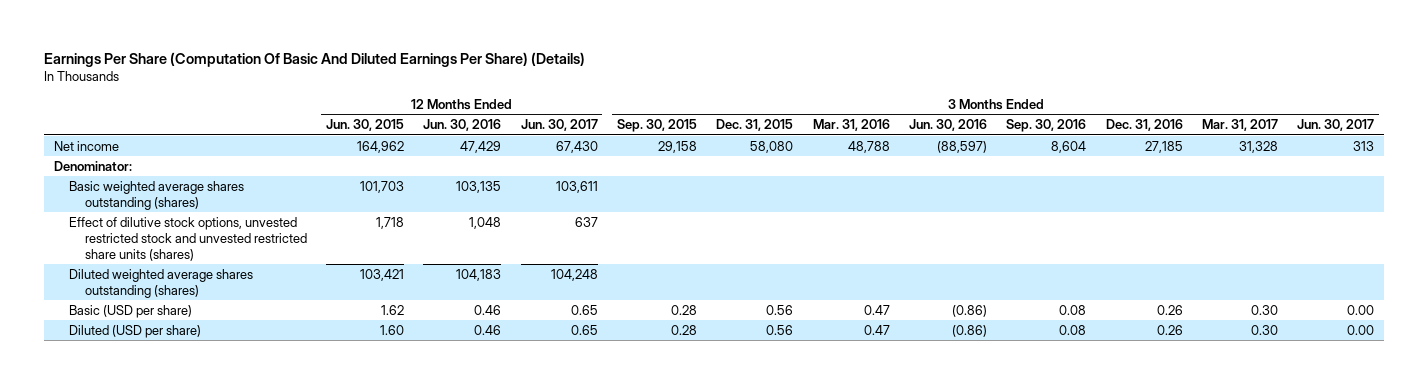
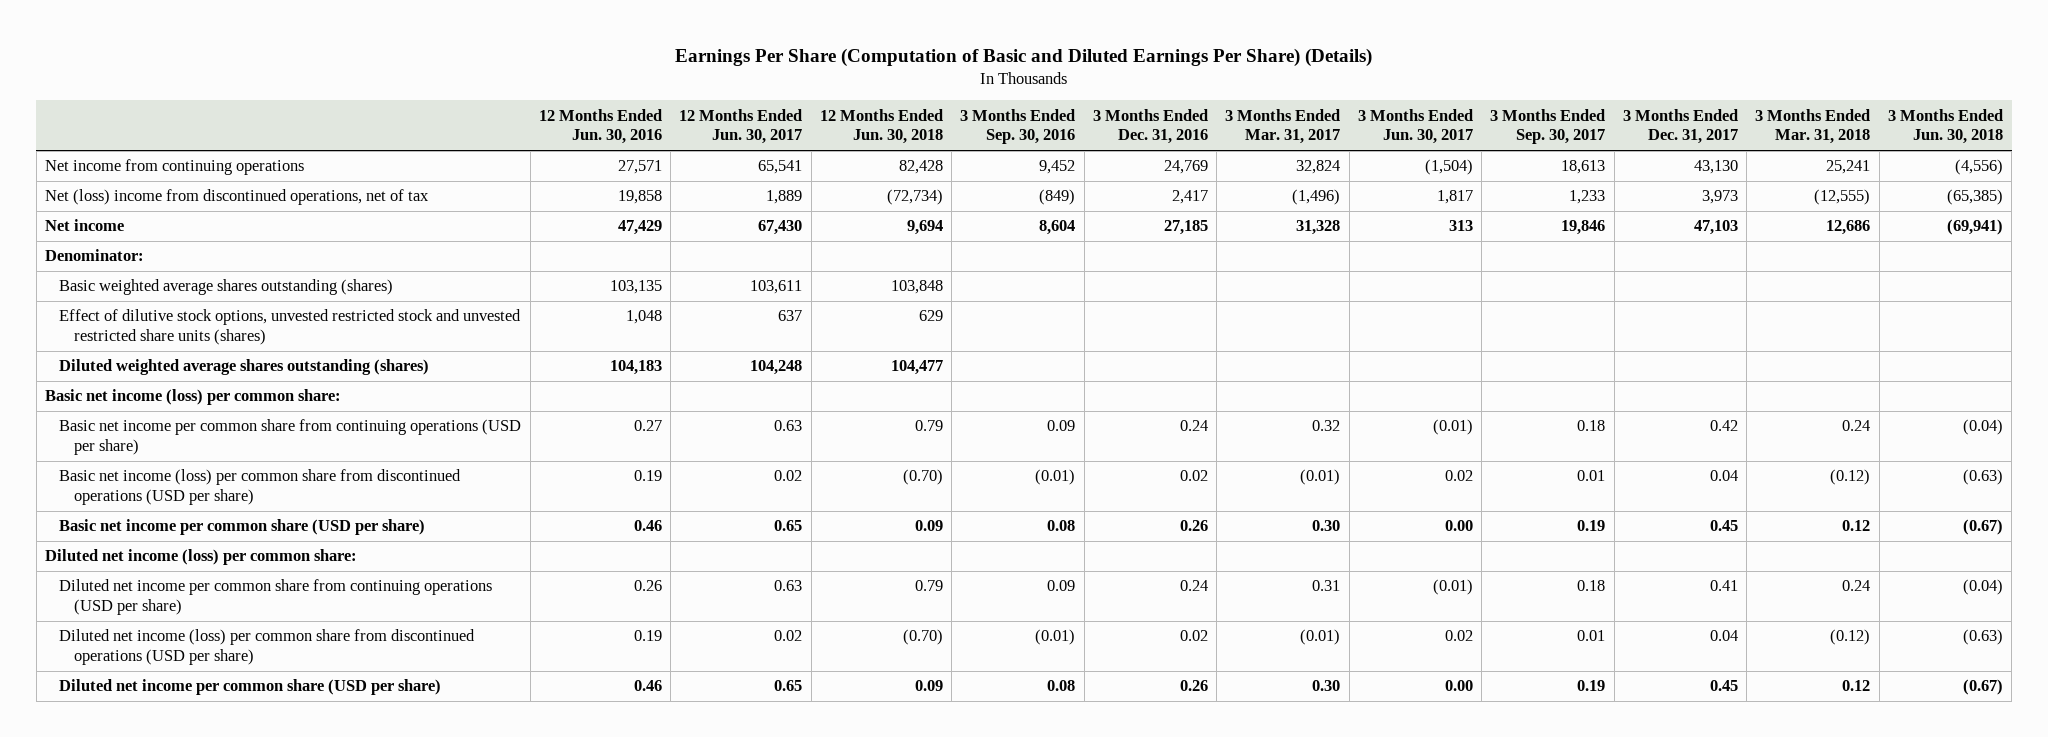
[44,52,586,68] Earnings Per Share (Computation Of Basic And Diluted Earnings Per Share) (Details) -> [675,47,1373,67] Earnings Per Share (Computation of Basic and Diluted Earnings Per Share) (Details)
[326,119,405,132] Jun. 30, 2015 -> none
[616,119,697,133] Sep. 30, 2015 -> none
[716,119,794,132] Dec. 31, 2015 -> none
[812,119,890,132] Mar. 31, 2016 -> none
[908,119,987,132] Jun. 30, 2016 -> none
none -> [819,108,943,145] 12 Months Ended Jun. 30, 2018
none -> [1490,108,1606,145] 3 Months Ended Sep. 30, 2017
none -> [1622,108,1738,145] 3 Months Ended Dec. 31, 2017
none -> [1755,108,1871,145] 3 Months Ended Mar. 31, 2018
none -> [1887,108,2003,145] 3 Months Ended Jun. 30, 2018
none -> [45,159,305,176] Net income from continuing operations
none -> [45,189,430,206] Net (loss) income from discontinued operations, net of tax
none -> [45,389,342,406] Basic net income (loss) per common share:
none -> [59,419,522,455] Basic net income per common share from continuing operations (USD per share)
none -> [59,469,462,505] Basic net income (loss) per common share from discontinued operations (USD per share)
[69,304,193,318] Basic (USD per share) -> [59,519,426,536] Basic net income per common share (USD per share)
none -> [45,549,358,566] Diluted net income (loss) per common share:
none -> [59,579,493,615] Diluted net income per common share from continuing operations (USD per share)
none -> [59,629,476,665] Diluted net income (loss) per common share from discontinued operations (USD per share)
[69,324,202,338] Diluted (USD per share) -> [59,679,442,696] Diluted net income per common share (USD per share)

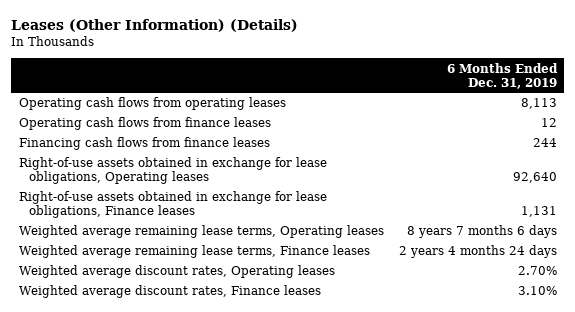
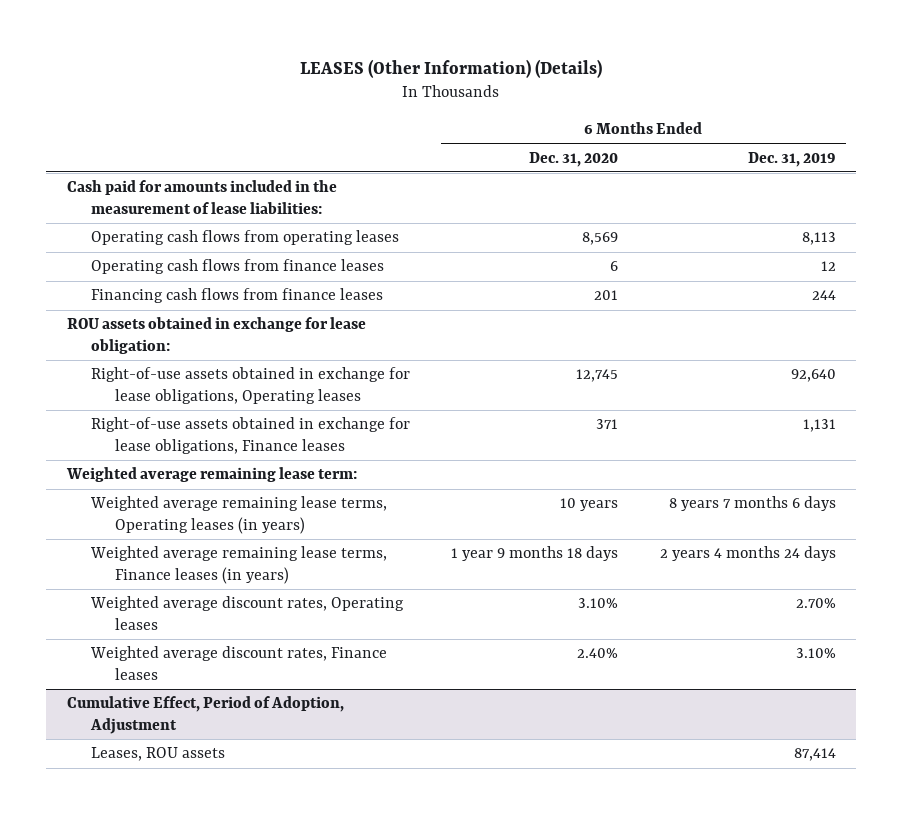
[11,19,299,33] Leases (Other Information) (Details) -> [300,58,603,78] LEASES (Other Information) (Details)
none -> [529,151,619,167] Dec. 31, 2020
none -> [67,180,338,214] Cash paid for amounts included in the measurement of lease liabilities:
none -> [67,317,367,354] ROU assets obtained in exchange for lease obligation:
none -> [66,467,358,483] Weighted average remaining lease term:
[18,225,384,239] Weighted average remaining lease terms, Operating leases -> [90,496,388,534] Weighted average remaining lease terms, Operating leases (in years)
[18,245,370,259] Weighted average remaining lease terms, Finance leases -> [90,546,388,584] Weighted average remaining lease terms, Finance leases (in years)
none -> [67,696,345,734] Cumulative Effect, Period of Adoption, Adjustment
none -> [91,747,226,762] Leases, ROU assets

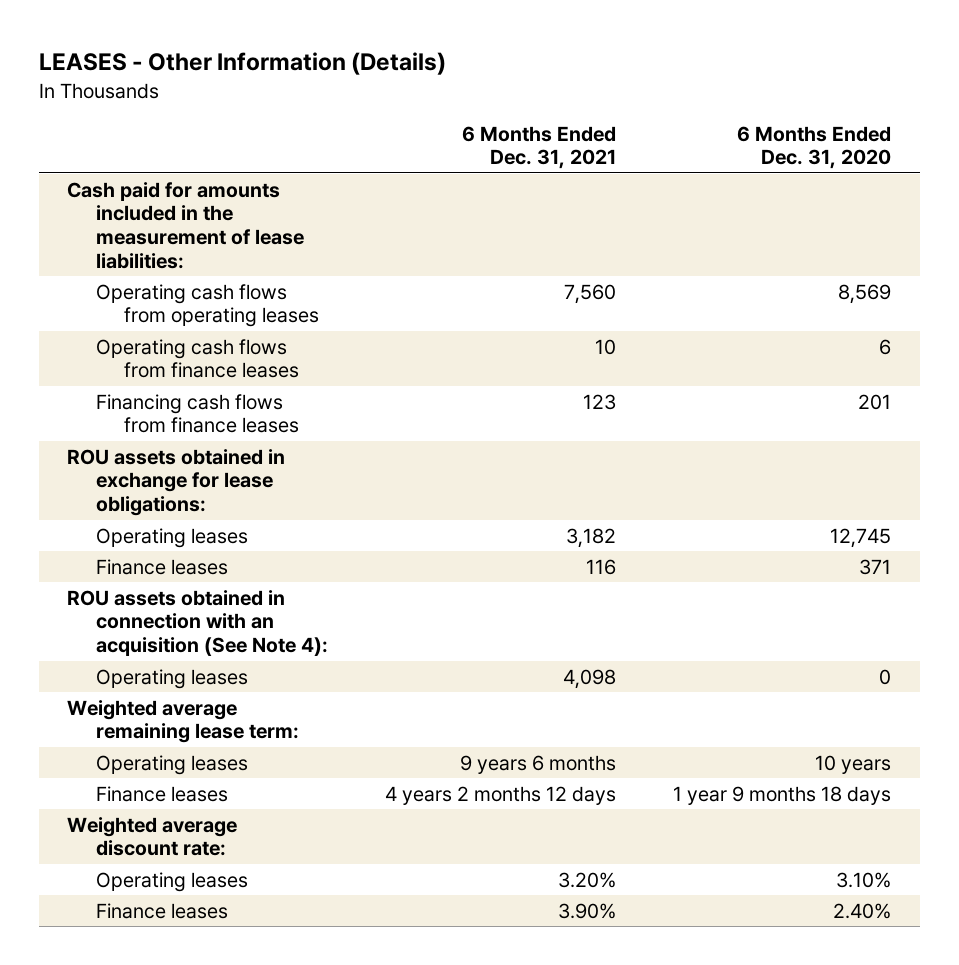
[300,58,603,78] LEASES (Other Information) (Details) -> [38,52,446,76] LEASES - Other Information (Details)
[747,151,836,167] Dec. 31, 2019 -> none
none -> [461,125,616,170] 6 Months Ended Dec. 31, 2021
[67,317,367,354] ROU assets obtained in exchange for lease obligation: -> [67,448,286,517] ROU assets obtained in exchange for lease obligations:
[91,367,411,404] Right-of-use assets obtained in exchange for lease obligations, Operating leases -> [95,527,248,548] Operating leases
[91,417,411,454] Right-of-use assets obtained in exchange for lease obligations, Finance leases -> [95,558,228,575] Finance leases
none -> [67,589,328,657] ROU assets obtained in connection with an acquisition (See Note 4):
none -> [95,668,248,689] Operating leases
[67,696,345,734] Cumulative Effect, Period of Adoption, Adjustment -> none
[91,747,226,762] Leases, ROU assets -> none
[90,496,388,534] Weighted average remaining lease terms, Operating leases (in years) -> [95,754,248,775] Operating leases
[90,546,388,584] Weighted average remaining lease terms, Finance leases (in years) -> [95,785,228,802] Finance leases
none -> [67,816,238,857] Weighted average discount rate:
[90,596,405,630] Weighted average discount rates, Operating leases -> [95,871,248,892] Operating leases
[90,646,388,680] Weighted average discount rates, Finance leases -> [95,902,228,919] Finance leases

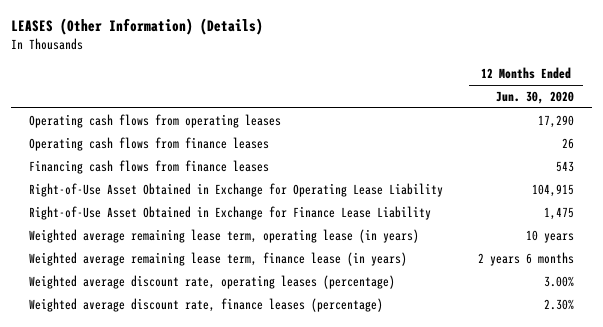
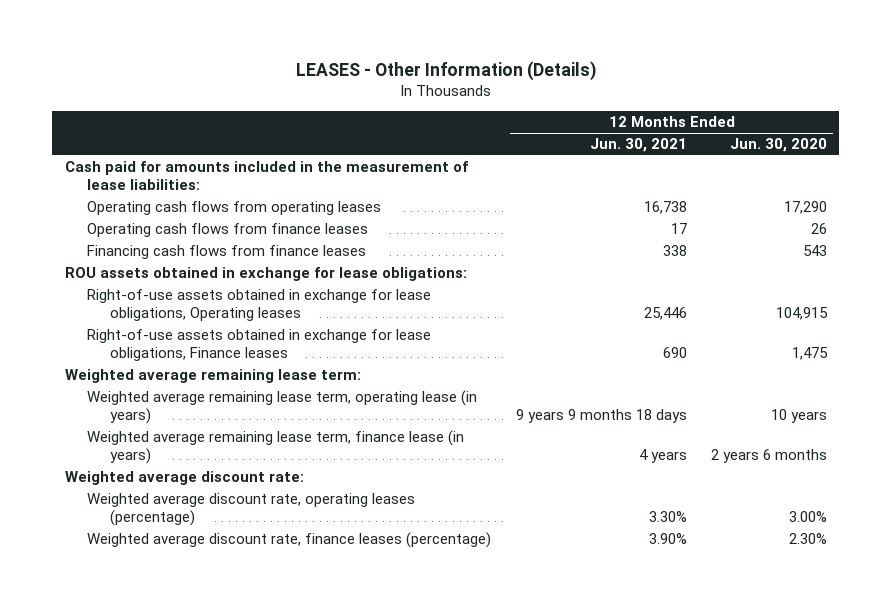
[11,18,264,36] LEASES (Other Information) (Details) -> [295,60,596,81] LEASES - Other Information (Details)
none -> [589,138,687,153] Jun. 30, 2021
none -> [64,161,468,190] Cash paid for amounts included in the measurement of lease liabilities:
none -> [64,267,467,282] ROU assets obtained in exchange for lease obligations:
[28,182,443,197] Right-of-Use Asset Obtained in Exchange for Operating Lease Liability -> [87,289,432,321] Right-of-use assets obtained in exchange for lease obligations, Operating leases
[28,205,431,220] Right-of-Use Asset Obtained in Exchange for Finance Lease Liability -> [87,329,432,361] Right-of-use assets obtained in exchange for lease obligations, Finance leases
none -> [64,369,361,384] Weighted average remaining lease term:
none -> [64,471,304,486] Weighted average discount rate:

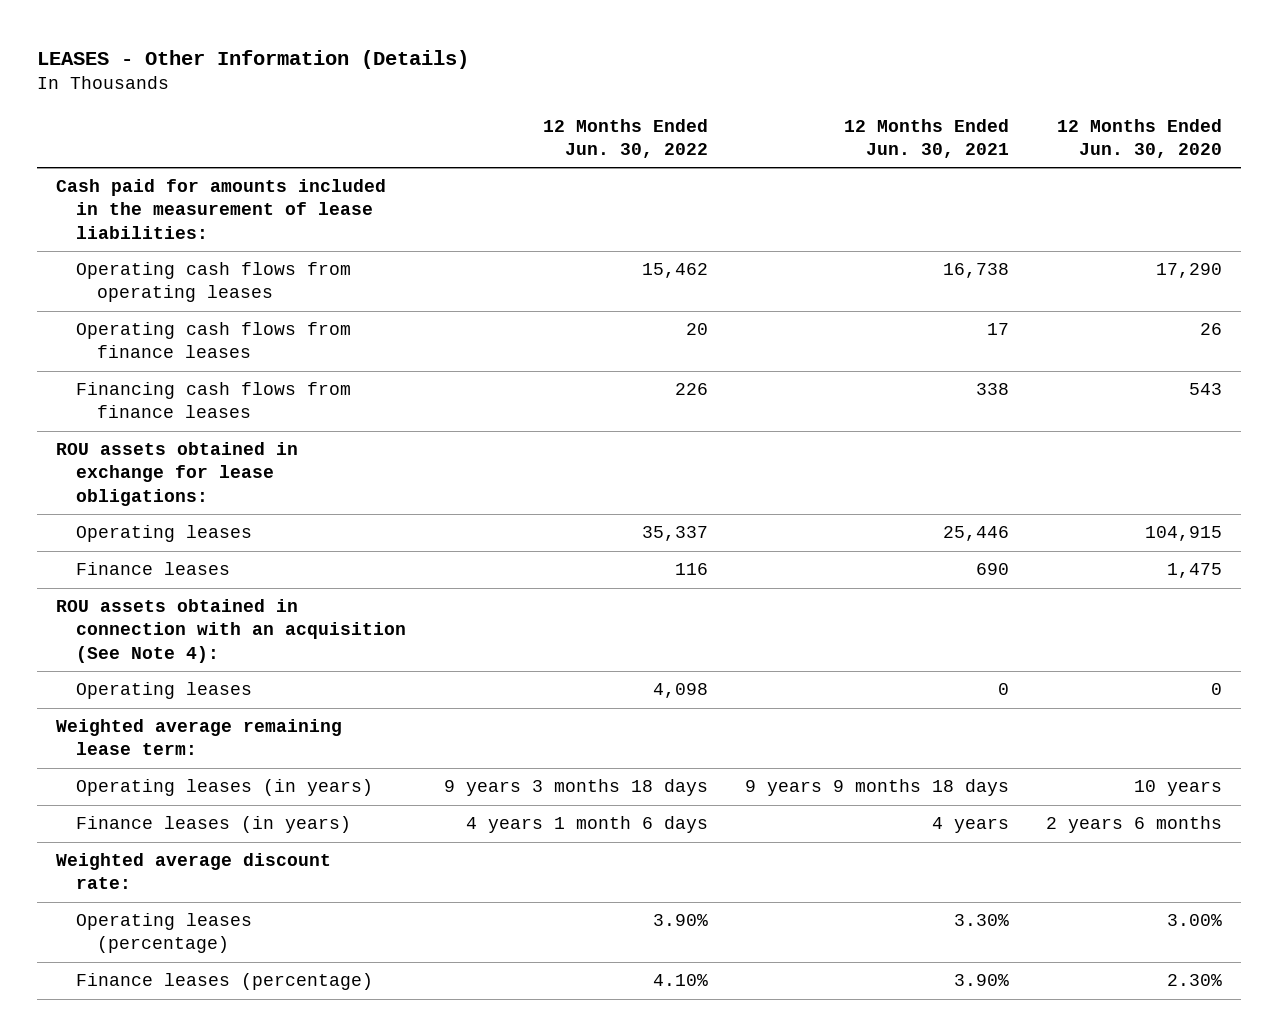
none -> [542,118,708,158] 12 Months Ended Jun. 30, 2022
[87,289,432,321] Right-of-use assets obtained in exchange for lease obligations, Operating leases -> [76,525,253,543] Operating leases
[87,329,432,361] Right-of-use assets obtained in exchange for lease obligations, Finance leases -> [76,562,231,576] Finance leases
none -> [55,599,407,663] ROU assets obtained in connection with an acquisition (See Note 4):
none -> [76,682,253,700] Operating leases
[87,390,478,424] Weighted average remaining lease term, operating lease (in years) -> [76,779,374,797] Operating leases (in years)
[87,430,465,464] Weighted average remaining lease term, finance lease (in years) -> [76,816,352,834] Finance leases (in years)
[87,493,416,526] Weighted average discount rate, operating leases (percentage) -> [76,913,253,954] Operating leases (percentage)
[87,532,492,549] Weighted average discount rate, finance leases (percentage) -> [76,973,374,991] Finance leases (percentage)

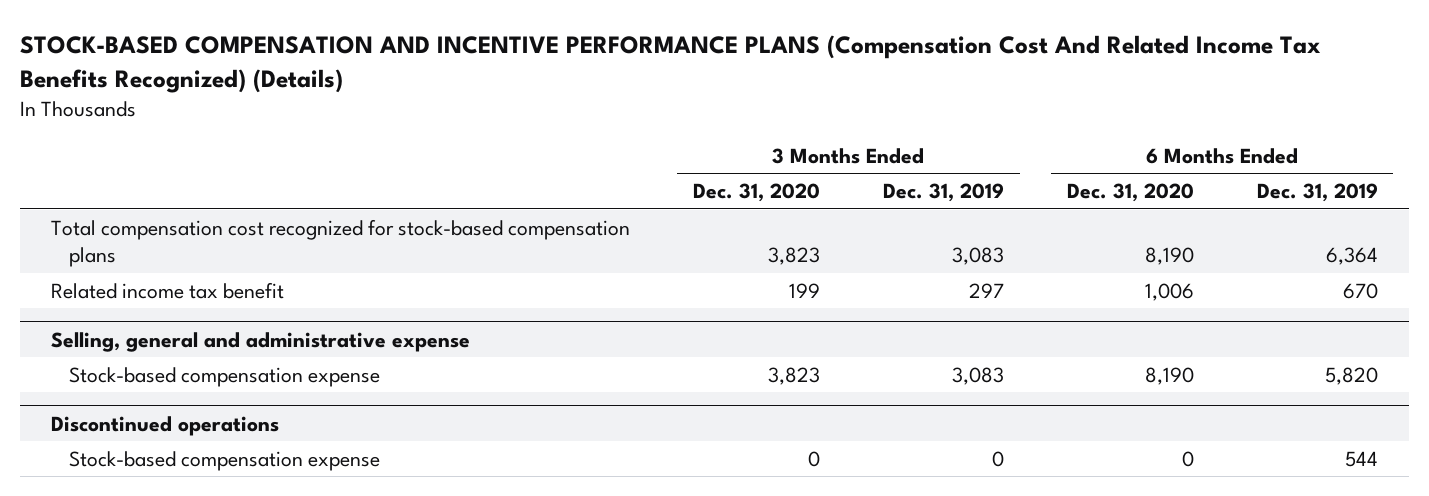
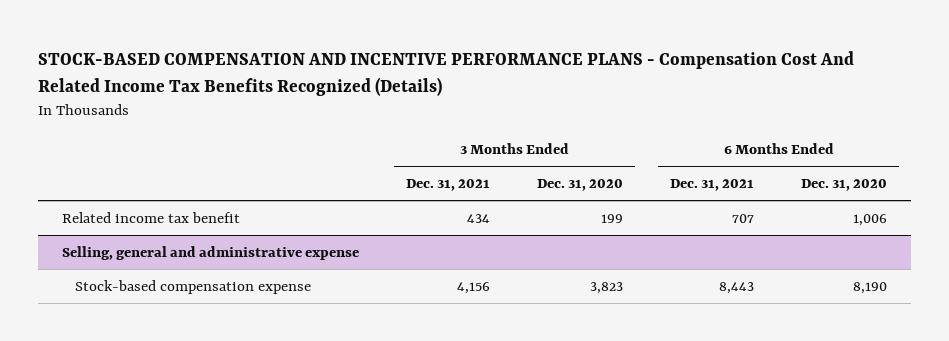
[19,35,1321,93] STOCK-BASED COMPENSATION AND INCENTIVE PERFORMANCE PLANS (Compensation Cost And Related Income Tax Benefits Recognized) (Details) -> [38,51,855,96] STOCK-BASED COMPENSATION AND INCENTIVE PERFORMANCE PLANS - Compensation Cost And Related Income Tax Benefits Recognized (Details)
[882,183,1004,203] Dec. 31, 2019 -> none
[1256,183,1378,203] Dec. 31, 2019 -> none
none -> [405,179,490,192] Dec. 31, 2021
none -> [670,179,755,192] Dec. 31, 2021
[50,218,630,268] Total compensation cost recognized for stock-based compensation plans -> none
[50,415,279,436] Discontinued operations -> none
[68,450,380,471] Stock-based compensation expense -> none

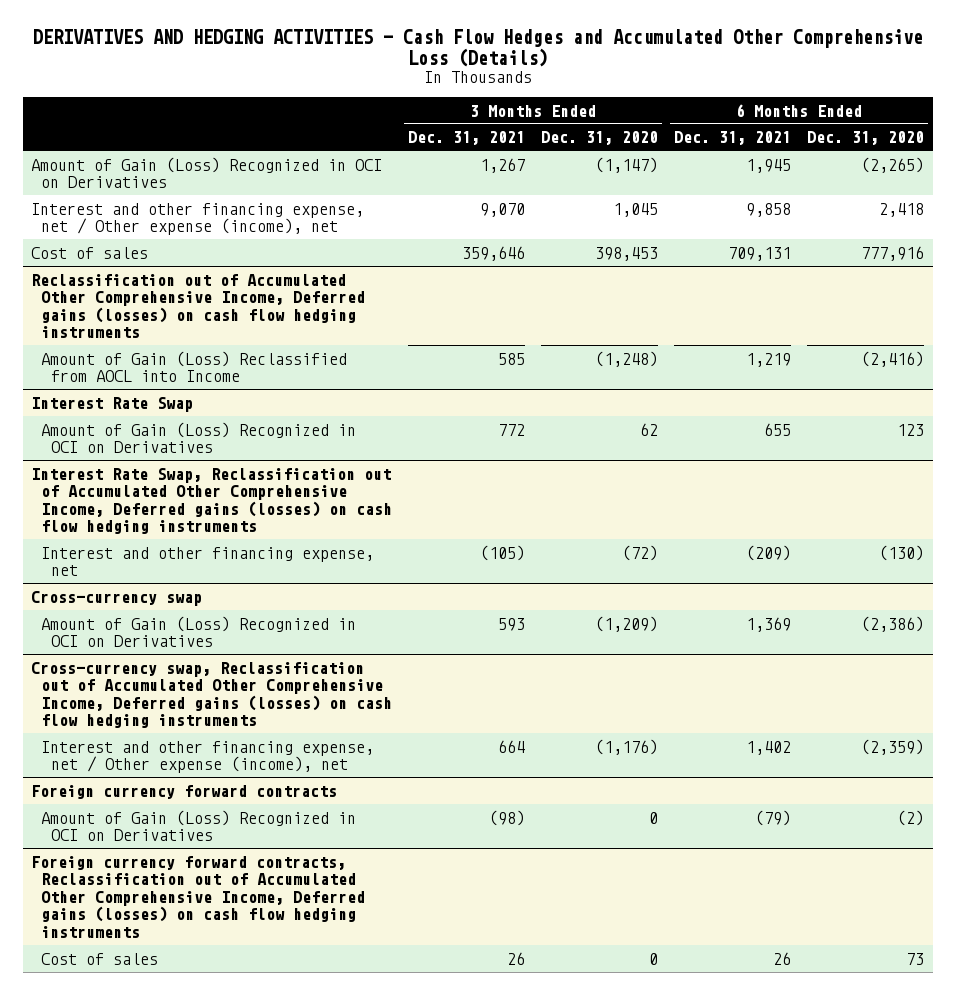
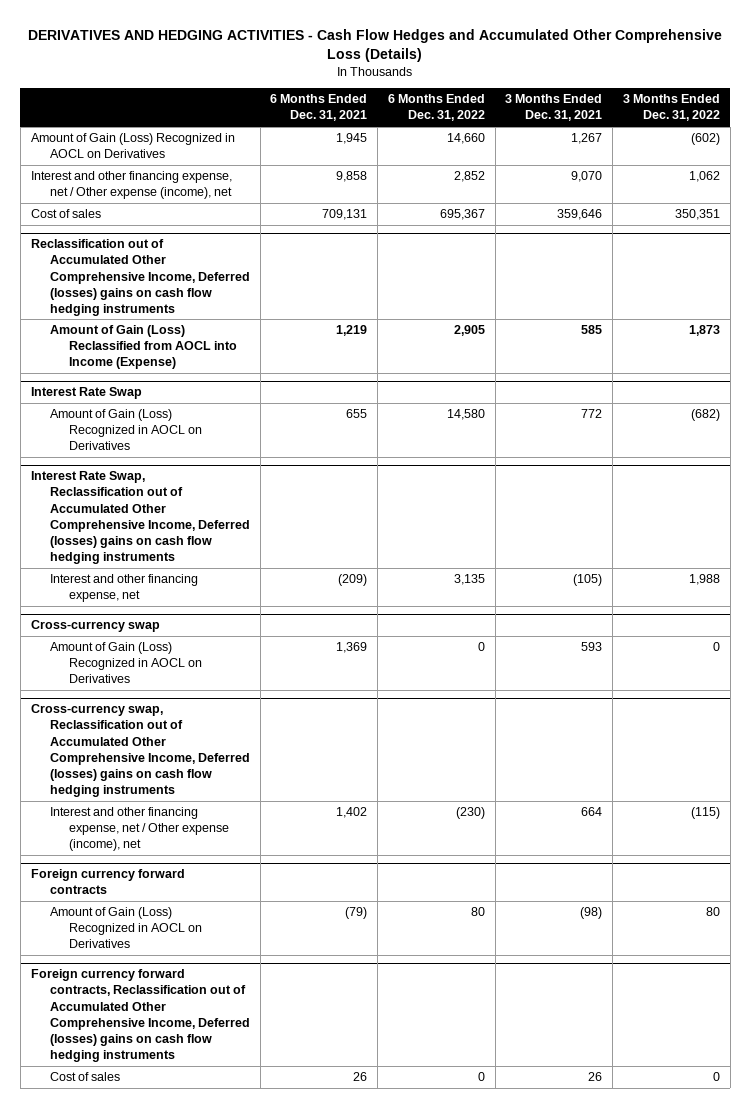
[541,131,659,146] Dec. 31, 2020 -> none
[807,131,925,146] Dec. 31, 2020 -> none
none -> [387,94,485,122] 6 Months Ended Dec. 31, 2022
none -> [622,94,720,122] 3 Months Ended Dec. 31, 2022
[30,156,382,189] Amount of Gain (Loss) Recognized in OCI on Derivatives -> [30,133,235,159] Amount of Gain (Loss) Recognized in AOCL on Derivatives
[30,273,365,339] Reclassification out of Accumulated Other Comprehensive Income, Deferred gains (losses) on cash flow hedging instruments -> [30,239,250,316] Reclassification out of Accumulated Other Comprehensive Income, Deferred (losses) gains on cash flow hedging instruments
[40,350,347,383] Amount of Gain (Loss) Reclassified from AOCL into Income -> [49,325,238,370] Amount of Gain (Loss) Reclassified from AOCL into Income (Expense)
[40,421,356,454] Amount of Gain (Loss) Recognized in OCI on Derivatives -> [49,409,203,451] Amount of Gain (Loss) Recognized in AOCL on Derivatives
[30,467,392,535] Interest Rate Swap, Reclassification out of Accumulated Other Comprehensive Income, Deferred gains (losses) on cash flow hedging instruments -> [30,471,250,564] Interest Rate Swap, Reclassification out of Accumulated Other Comprehensive Income, Deferred (losses) gains on cash flow hedging instruments
[40,615,356,648] Amount of Gain (Loss) Recognized in OCI on Derivatives -> [49,642,203,684] Amount of Gain (Loss) Recognized in AOCL on Derivatives
[30,661,392,729] Cross-currency swap, Reclassification out of Accumulated Other Comprehensive Income, Deferred gains (losses) on cash flow hedging instruments -> [30,704,250,797] Cross-currency swap, Reclassification out of Accumulated Other Comprehensive Income, Deferred (losses) gains on cash flow hedging instruments
[40,809,356,842] Amount of Gain (Loss) Recognized in OCI on Derivatives -> [49,907,203,949] Amount of Gain (Loss) Recognized in AOCL on Derivatives
[30,855,365,938] Foreign currency forward contracts, Reclassification out of Accumulated Other Comprehensive Income, Deferred gains (losses) on cash flow hedging instruments -> [30,969,250,1062] Foreign currency forward contracts, Reclassification out of Accumulated Other Comprehensive Income, Deferred (losses) gains on cash flow hedging instruments

